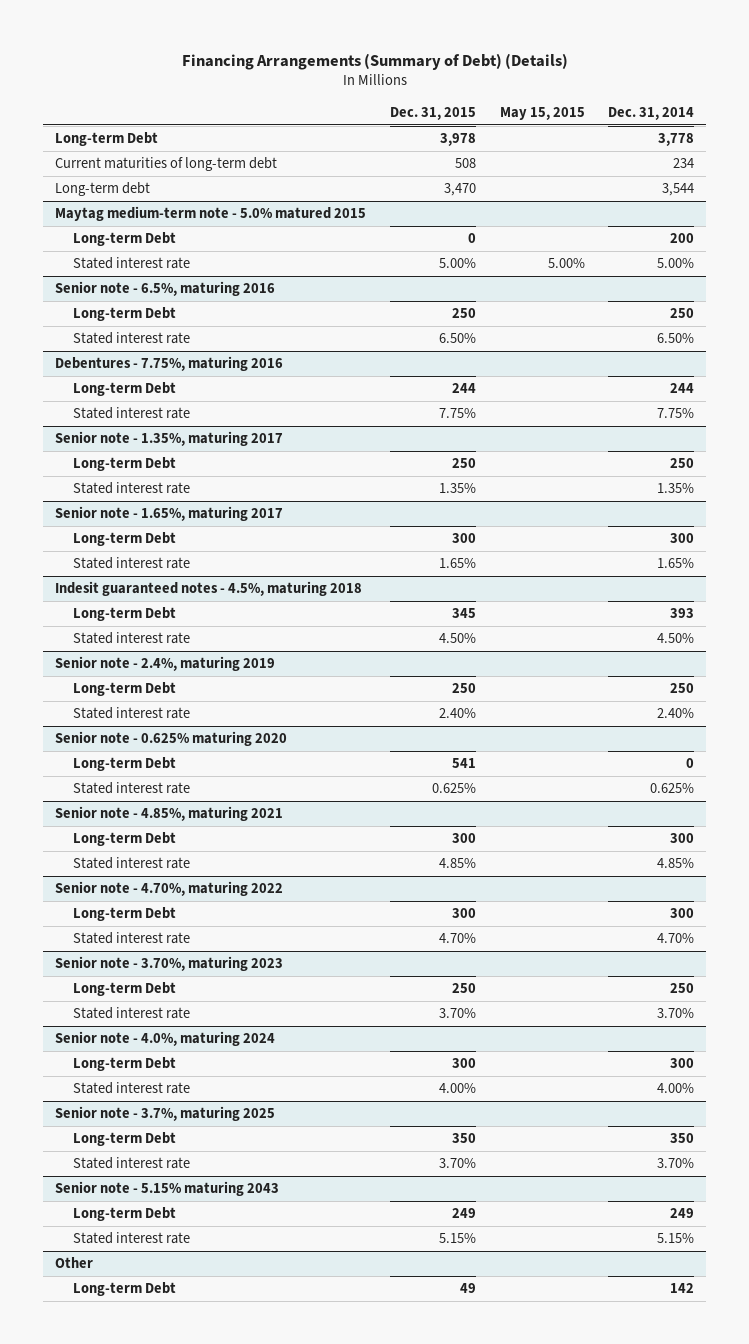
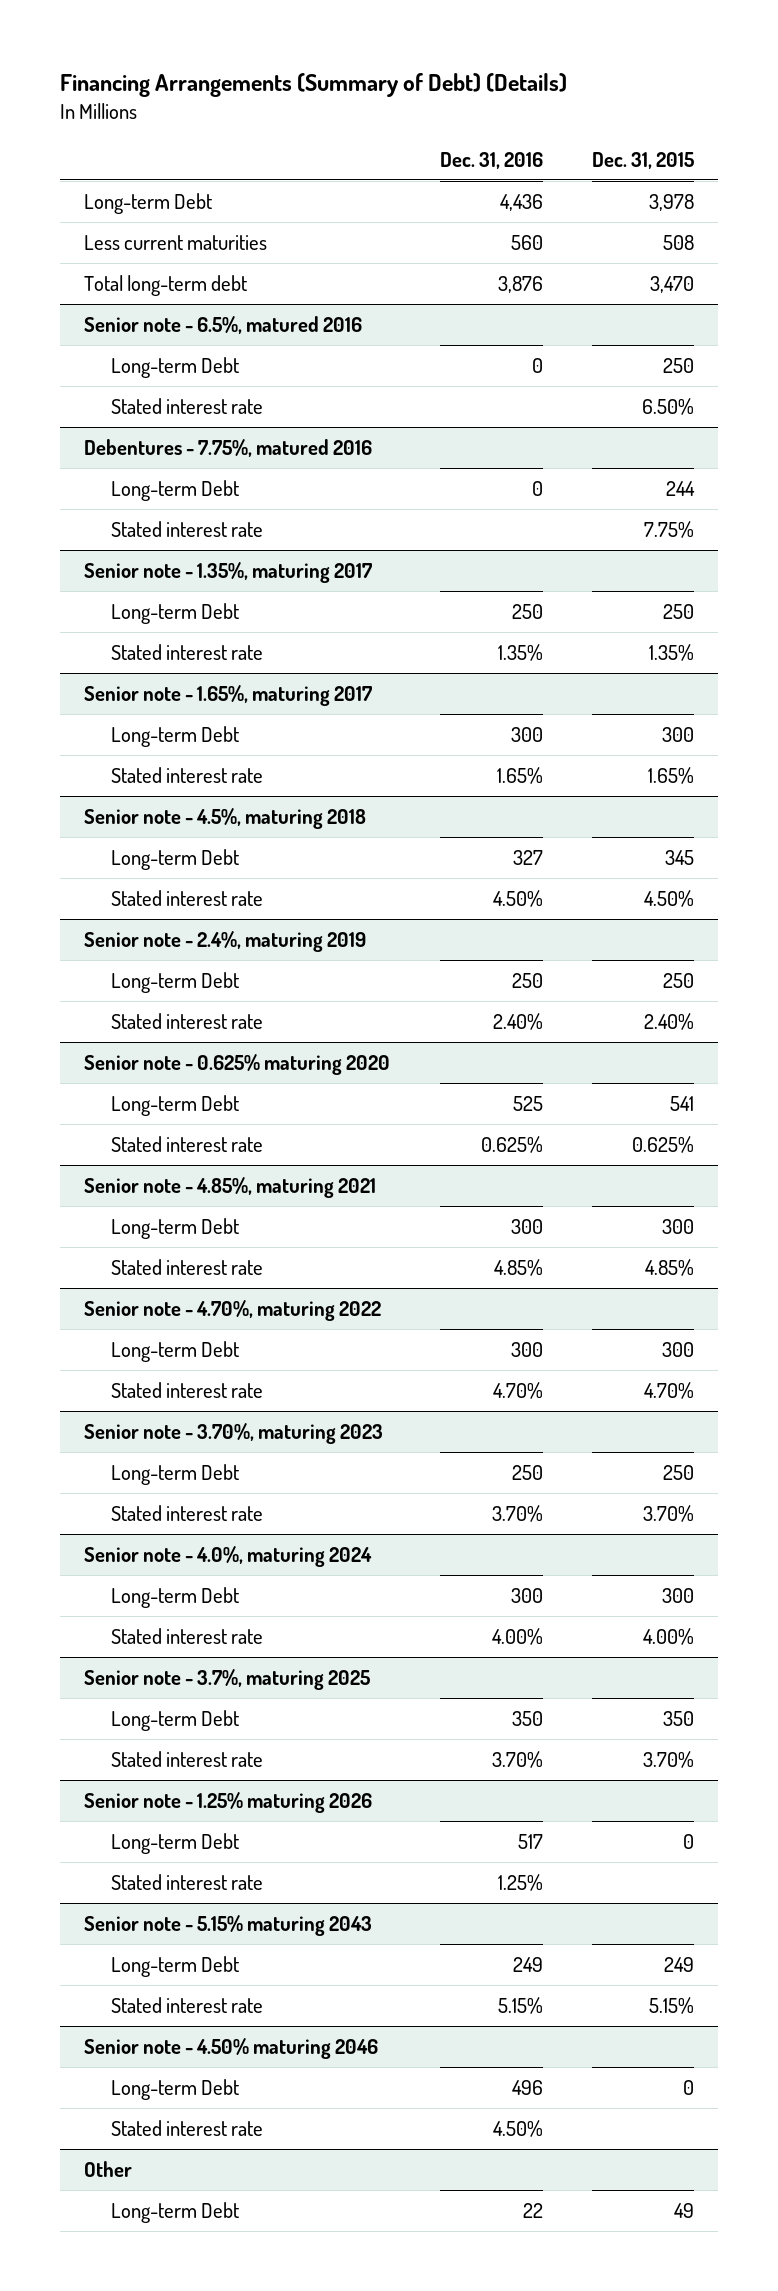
[499,107,585,121] May 15, 2015 -> none
[608,107,695,121] Dec. 31, 2014 -> none
none -> [439,151,543,169] Dec. 31, 2016
[55,206,367,222] Maytag medium-term note - 5.0% matured 2015 -> none
[73,232,177,247] Long-term Debt -> none
[73,257,191,270] Stated interest rate -> none
[55,157,278,172] Current maturities of long-term debt -> [84,234,268,250] Less current maturities
[55,182,151,197] Long-term debt -> [84,274,248,296] Total long-term debt
[55,281,276,297] Senior note - 6.5%, maturing 2016 -> [84,315,363,334] Senior note - 6.5%, matured 2016
[55,356,284,372] Debentures - 7.75%, maturing 2016 -> [84,438,373,457] Debentures - 7.75%, matured 2016
[55,581,363,597] Indesit guaranteed notes - 4.5%, maturing 2018 -> [84,807,367,829] Senior note - 4.5%, maturing 2018
none -> [84,1791,373,1813] Senior note - 1.25% maturing 2026
none -> [110,1832,239,1854] Long-term Debt
none -> [110,1873,263,1890] Stated interest rate
none -> [84,2037,379,2059] Senior note - 4.50% maturing 2046
none -> [110,2078,239,2100] Long-term Debt
none -> [110,2119,263,2136] Stated interest rate

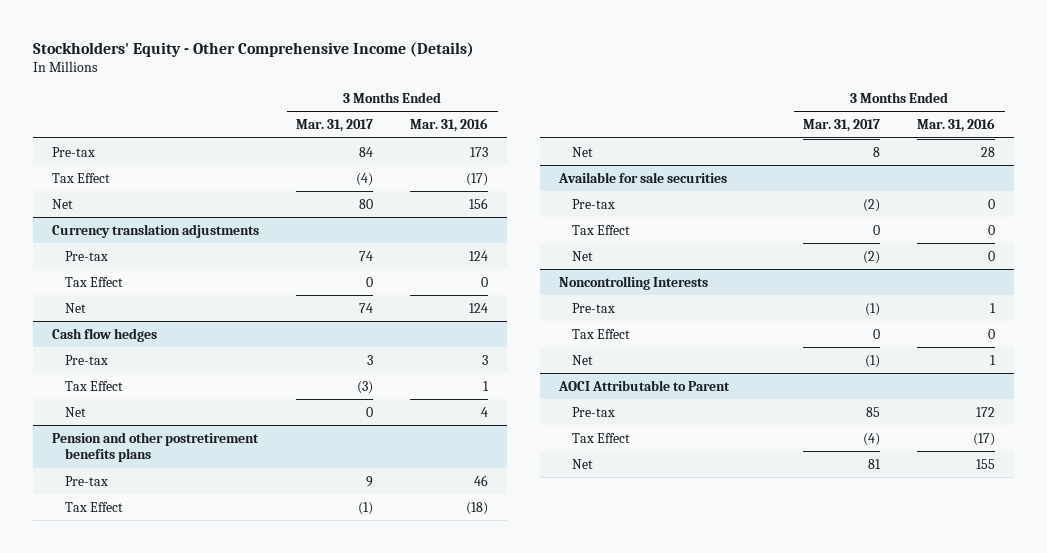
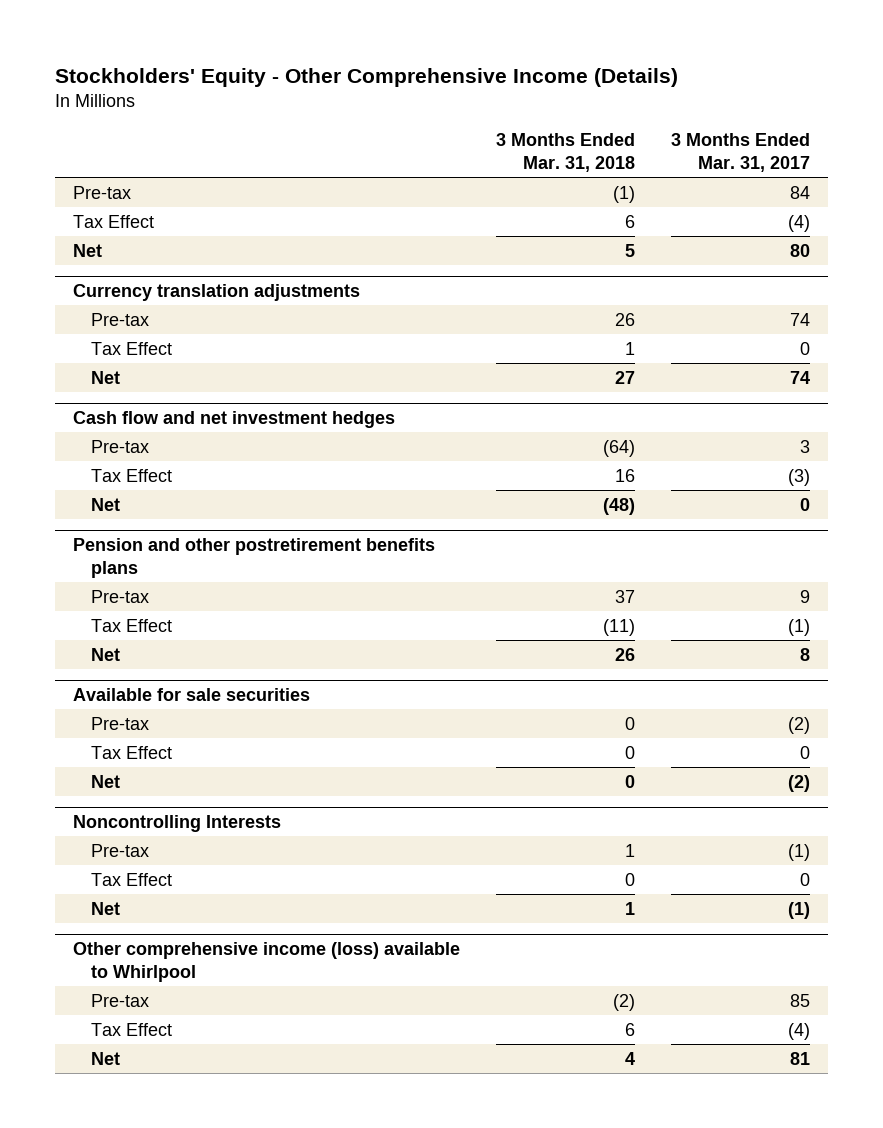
[410,118,489,133] Mar. 31, 2016 -> none
none -> [495,132,635,172] 3 Months Ended Mar. 31, 2018
[51,327,157,342] Cash flow hedges -> [72,411,395,429] Cash flow and net investment hedges
[557,379,730,391] AOCI Attributable to Parent -> [72,942,460,983] Other comprehensive income (loss) available to Whirlpool

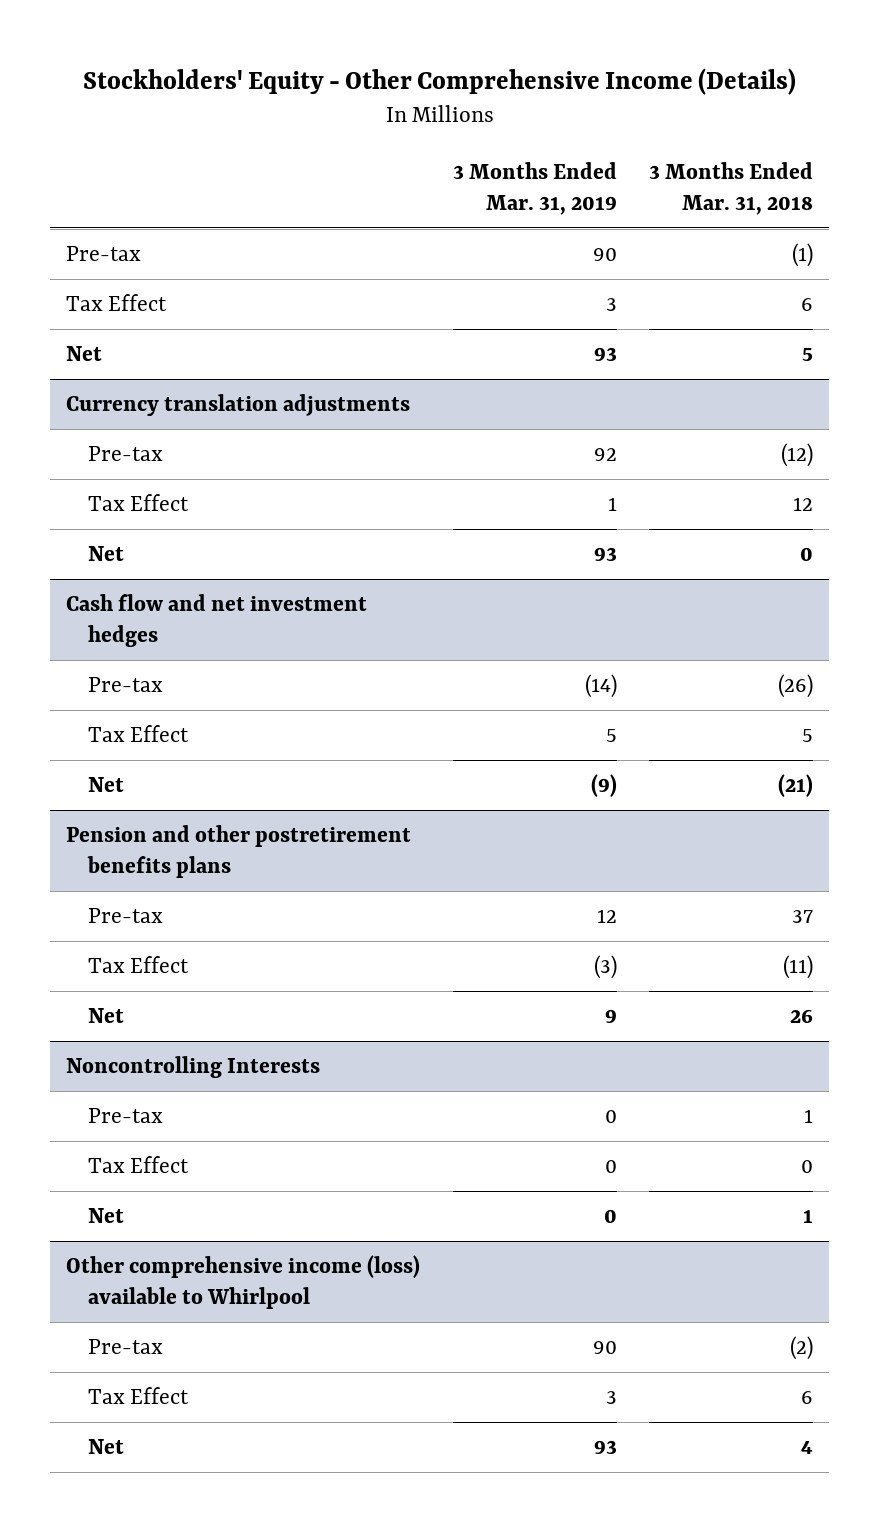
[671,132,811,172] 3 Months Ended Mar. 31, 2017 -> none
none -> [452,161,617,215] 3 Months Ended Mar. 31, 2019
[614,312,635,326] 26 -> [780,442,813,467] (12)
[624,341,635,355] 1 -> [792,496,813,511] 12
[614,370,635,384] 27 -> [799,546,813,561] 0
[602,439,635,457] (64) -> [777,673,813,698] (26)
[614,468,635,482] 16 -> [801,728,813,742] 5
[602,497,635,515] (48) -> [777,773,813,797] (21)
[72,688,310,702] Available for sale securities -> none
[91,716,150,730] Pre-tax -> none
[91,745,173,759] Tax Effect -> none
[91,774,121,788] Net -> none

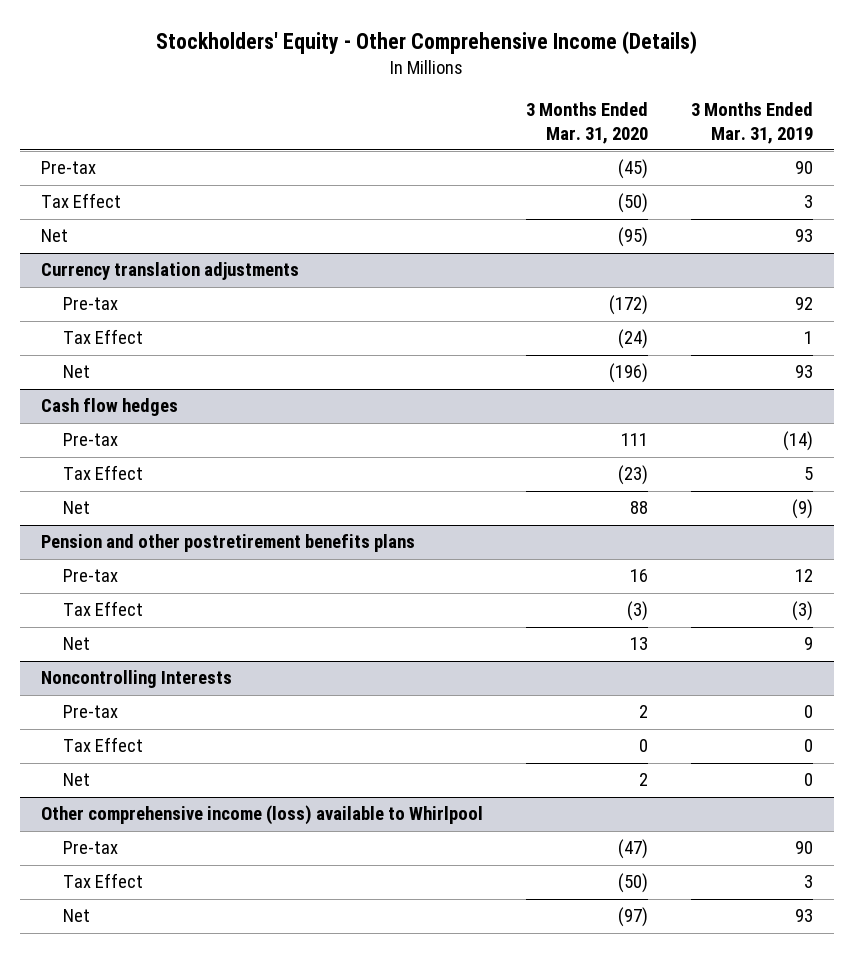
[648,161,813,215] 3 Months Ended Mar. 31, 2018 -> none
none -> [526,102,649,144] 3 Months Ended Mar. 31, 2020
[66,593,368,647] Cash flow and net investment hedges -> [41,398,179,417] Cash flow hedges

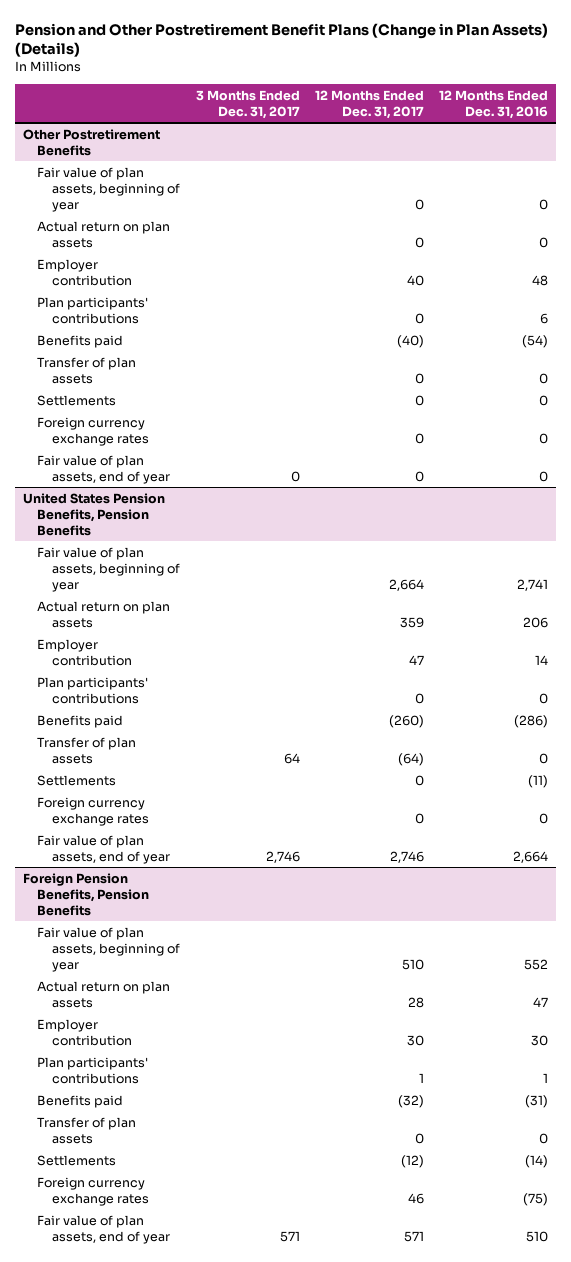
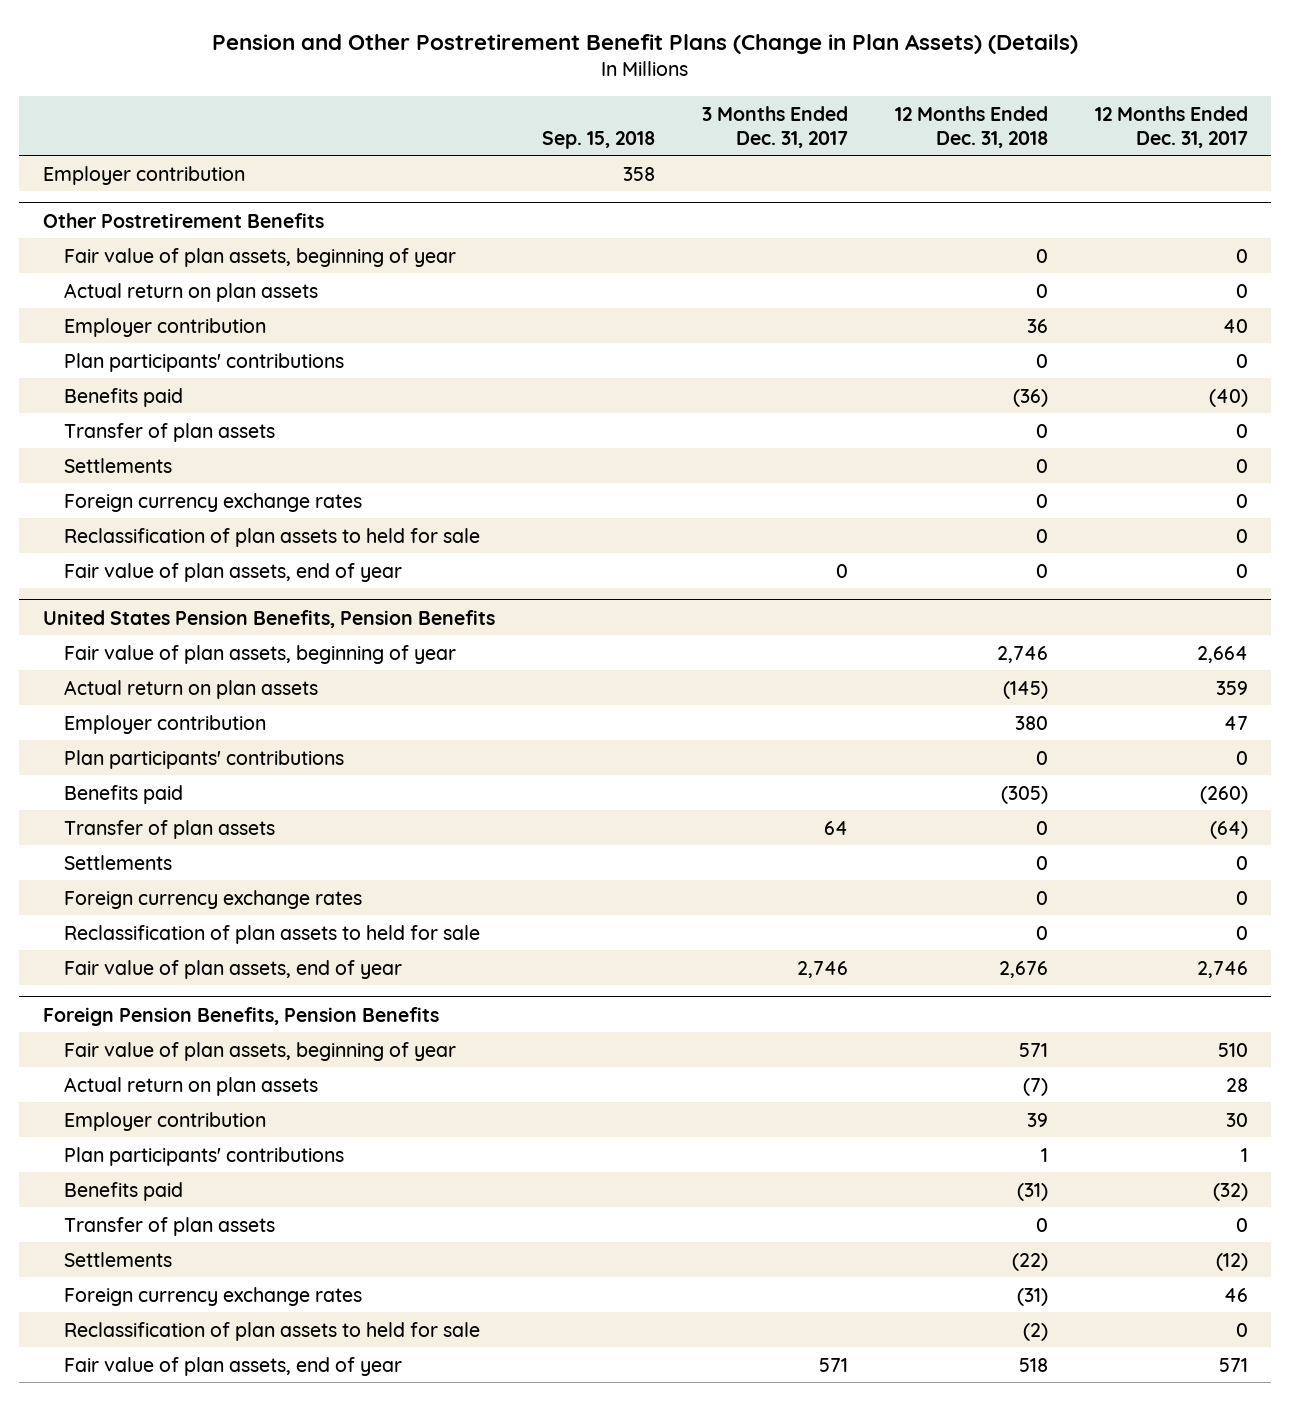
[439,89,549,119] 12 Months Ended Dec. 31, 2016 -> none
none -> [541,130,655,149] Sep. 15, 2018
none -> [894,105,1048,148] 12 Months Ended Dec. 31, 2018
none -> [42,165,245,185] Employer contribution
none -> [63,527,480,547] Reclassification of plan assets to held for sale
none -> [63,924,480,944] Reclassification of plan assets to held for sale
none -> [63,1321,480,1341] Reclassification of plan assets to held for sale

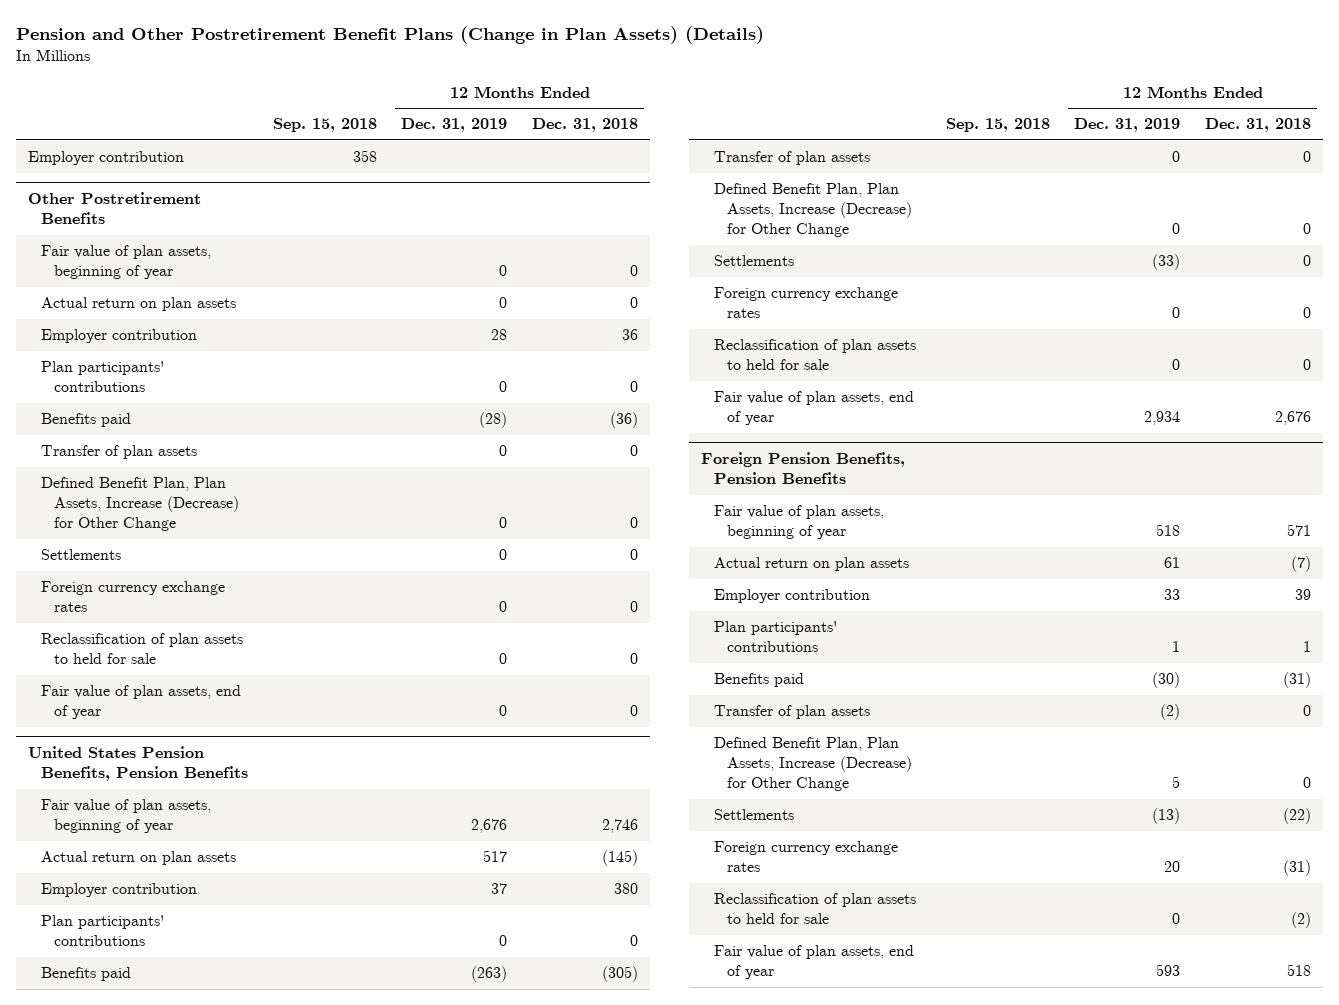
[701,105,848,148] 3 Months Ended Dec. 31, 2017 -> none
[1094,105,1248,148] 12 Months Ended Dec. 31, 2017 -> none
none -> [401,118,508,133] Dec. 31, 2019
none -> [41,477,239,532] Defined Benefit Plan, Plan Assets, Increase (Decrease) for Other Change
none -> [714,183,913,238] Defined Benefit Plan, Plan Assets, Increase (Decrease) for Other Change
none -> [714,737,913,792] Defined Benefit Plan, Plan Assets, Increase (Decrease) for Other Change

